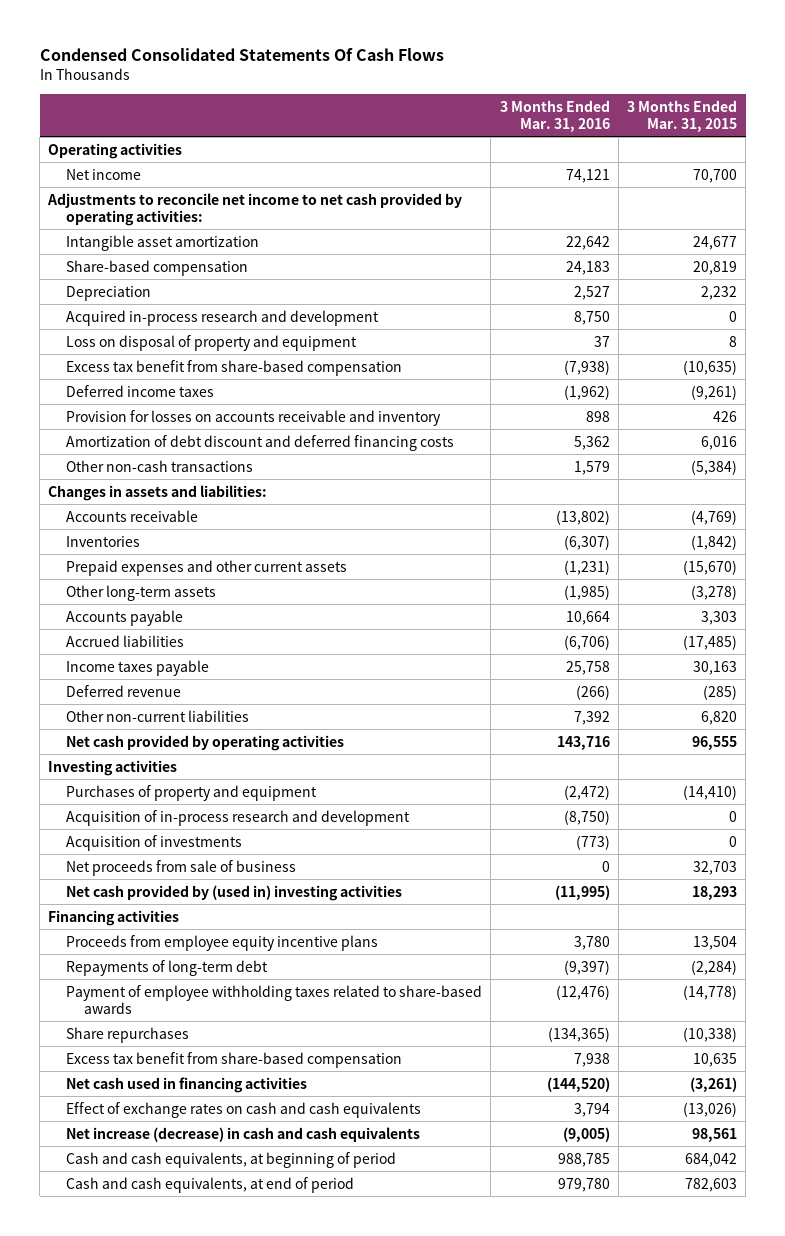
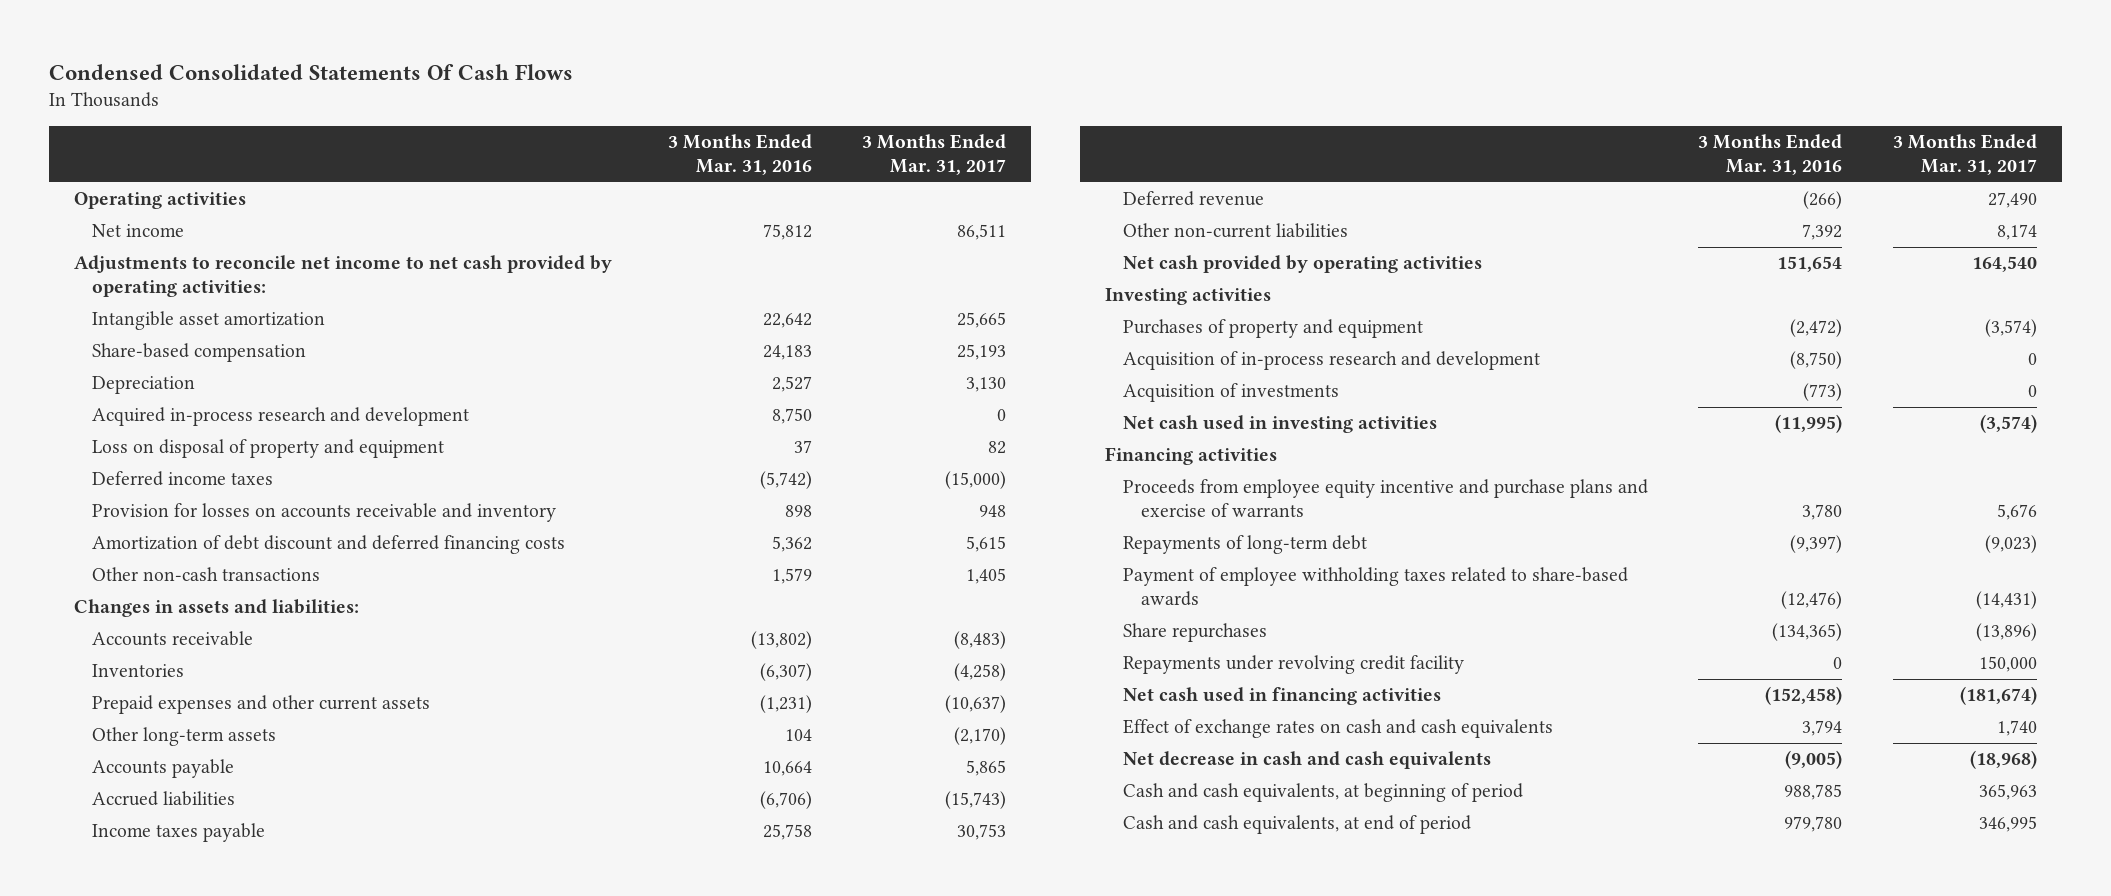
[627,99,738,132] 3 Months Ended Mar. 31, 2015 -> none
none -> [862,134,1007,176] 3 Months Ended Mar. 31, 2017
[565,168,610,183] 74,121 -> [762,224,812,241] 75,812
[66,359,403,376] Excess tax benefit from share-based compensation -> none
[563,384,610,400] (1,962) -> [759,471,812,490] (5,742)
[563,584,610,600] (1,985) -> [784,729,812,742] 104
[556,735,610,750] 143,716 -> [1777,256,1843,273] 151,654
[66,859,297,876] Net proceeds from sale of business -> none
[66,884,403,901] Net cash provided by (used in) investing activities -> [1123,415,1438,434] Net cash used in investing activities
[66,934,379,951] Proceeds from employee equity incentive plans -> [1123,479,1649,518] Proceeds from employee equity incentive and purchase plans and exercise of warrants
[66,1051,403,1068] Excess tax benefit from share-based compensation -> none
none -> [1123,655,1465,675] Repayments under revolving credit facility
[546,1076,610,1092] (144,520) -> [1765,686,1843,706] (152,458)
[66,1126,421,1142] Net increase (decrease) in cash and cash equivalents -> [1123,751,1492,770] Net decrease in cash and cash equivalents

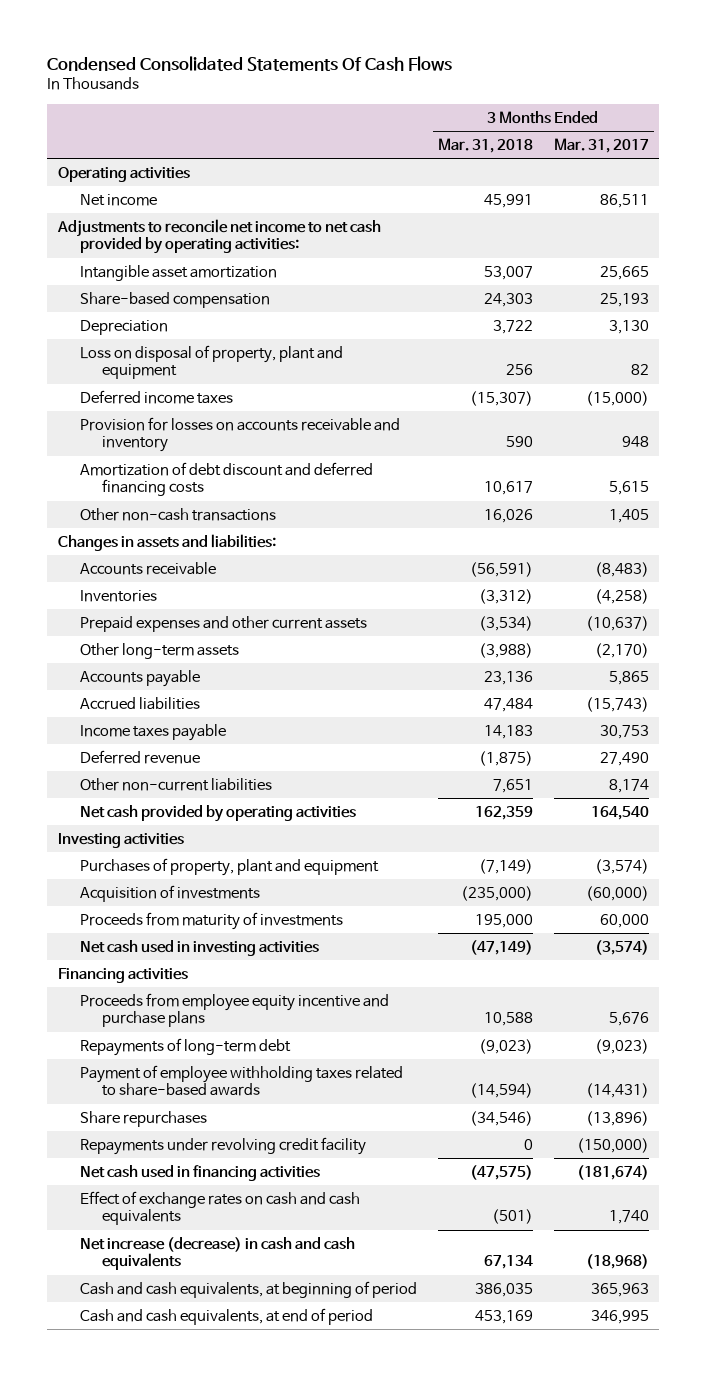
[667,134,812,176] 3 Months Ended Mar. 31, 2016 -> none
none -> [437,138,533,154] Mar. 31, 2018
[92,407,470,427] Acquired in-process research and development -> none
[92,439,445,459] Loss on disposal of property and equipment -> [80,344,344,380] Loss on disposal of property, plant and equipment
[1123,351,1541,371] Acquisition of in-process research and development -> none
[1123,319,1424,339] Purchases of property and equipment -> [80,857,380,876] Purchases of property, plant and equipment
[2027,385,2037,398] 0 -> [585,885,649,901] (60,000)
none -> [80,911,344,930] Proceeds from maturity of investments
[1123,479,1649,518] Proceeds from employee equity incentive and purchase plans and exercise of warrants -> [80,992,390,1028] Proceeds from employee equity incentive and purchase plans
[1978,656,2037,673] 150,000 -> [576,1137,649,1153] (150,000)
[1123,751,1492,770] Net decrease in cash and cash equivalents -> [80,1236,356,1271] Net increase (decrease) in cash and cash equivalents

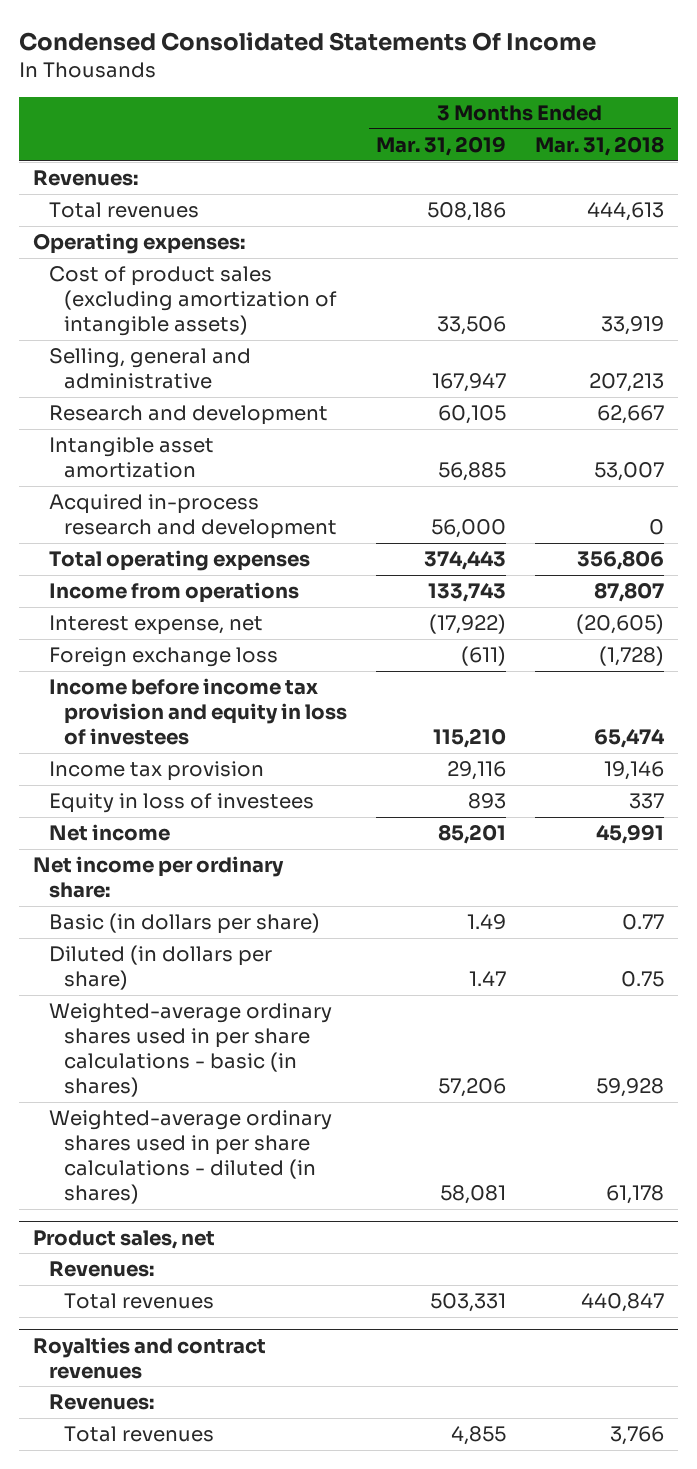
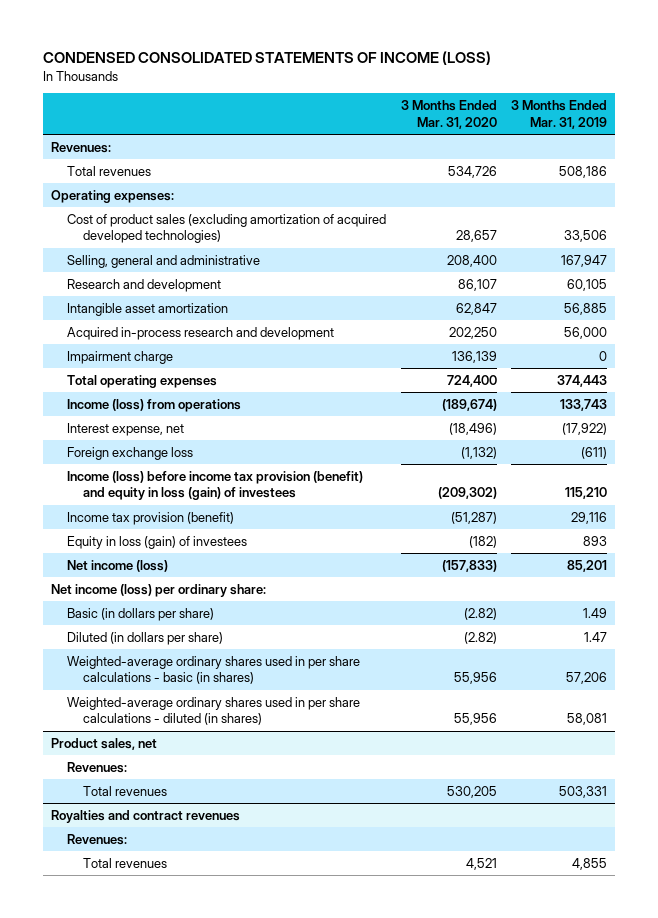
[18,31,596,51] Condensed Consolidated Statements Of Income -> [43,51,492,66] CONDENSED CONSOLIDATED STATEMENTS OF INCOME (LOSS)
[534,135,664,156] Mar. 31, 2018 -> none
none -> [400,100,497,129] 3 Months Ended Mar. 31, 2020
[48,266,338,337] Cost of product sales (excluding amortization of intangible assets) -> [66,213,386,244] Cost of product sales (excluding amortization of acquired developed technologies)
none -> [66,350,173,364] Impairment charge
[48,582,299,604] Income from operations -> [66,398,241,412] Income (loss) from operations
[48,678,348,746] Income before income tax provision and equity in loss of investees -> [66,470,363,501] Income (loss) before income tax provision (benefit) and equity in loss (gain) of investees
[48,761,264,782] Income tax provision -> [66,511,234,525] Income tax provision (benefit)
[48,793,314,814] Equity in loss of investees -> [66,535,247,549] Equity in loss (gain) of investees
[48,824,170,842] Net income -> [66,559,168,572] Net income (loss)
[33,856,285,899] Net income per ordinary share: -> [50,583,266,597] Net income (loss) per ordinary share:

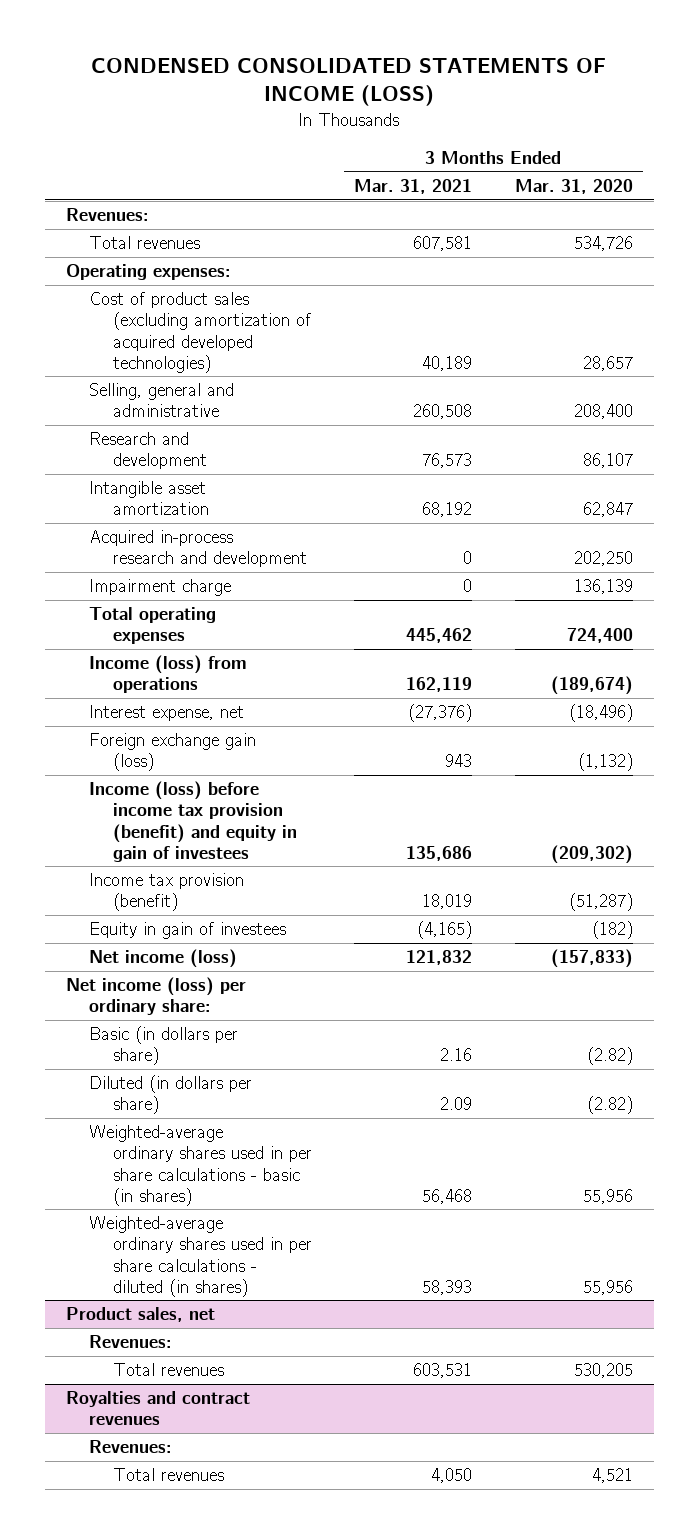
[511,100,608,129] 3 Months Ended Mar. 31, 2019 -> none
none -> [354,179,473,195] Mar. 31, 2021
[66,446,193,460] Foreign exchange loss -> [89,733,257,772] Foreign exchange gain (loss)
[66,470,363,501] Income (loss) before income tax provision (benefit) and equity in loss (gain) of investees -> [89,781,298,862] Income (loss) before income tax provision (benefit) and equity in gain of investees
[66,535,247,549] Equity in loss (gain) of investees -> [89,922,287,940] Equity in gain of investees

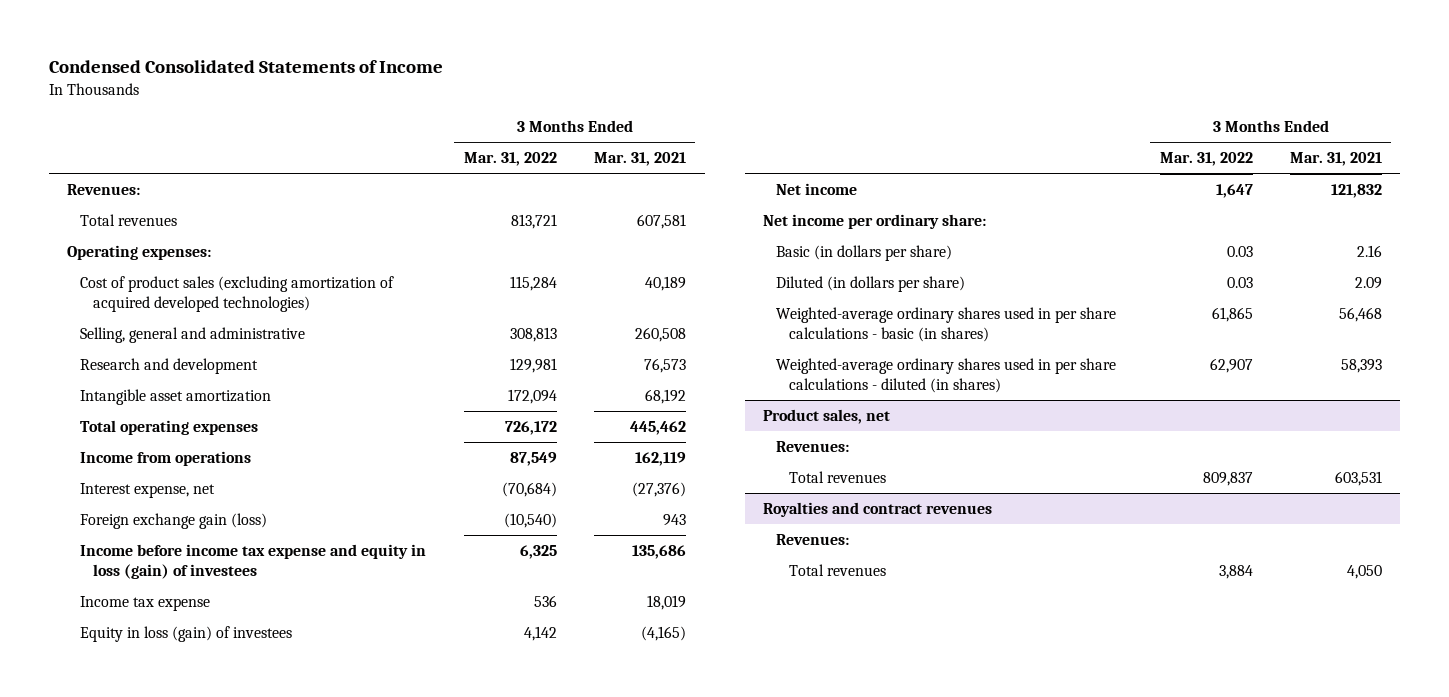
[91,57,607,107] CONDENSED CONSOLIDATED STATEMENTS OF INCOME (LOSS) -> [48,60,443,74] Condensed Consolidated Statements of Income
[514,179,633,195] Mar. 31, 2020 -> none
none -> [463,152,557,167] Mar. 31, 2022
[89,530,308,568] Acquired in-process research and development -> none
[89,579,232,597] Impairment charge -> none
[89,655,248,694] Income (loss) from operations -> [80,450,252,466] Income from operations
[89,781,298,862] Income (loss) before income tax provision (benefit) and equity in gain of investees -> [80,543,427,579] Income before income tax expense and equity in loss (gain) of investees
[89,873,245,912] Income tax provision (benefit) -> [80,595,211,611] Income tax expense
[89,922,287,940] Equity in gain of investees -> [80,625,293,642] Equity in loss (gain) of investees
[89,949,238,969] Net income (loss) -> [776,182,858,195] Net income
[65,977,246,1016] Net income (loss) per ordinary share: -> [763,213,987,229] Net income per ordinary share:

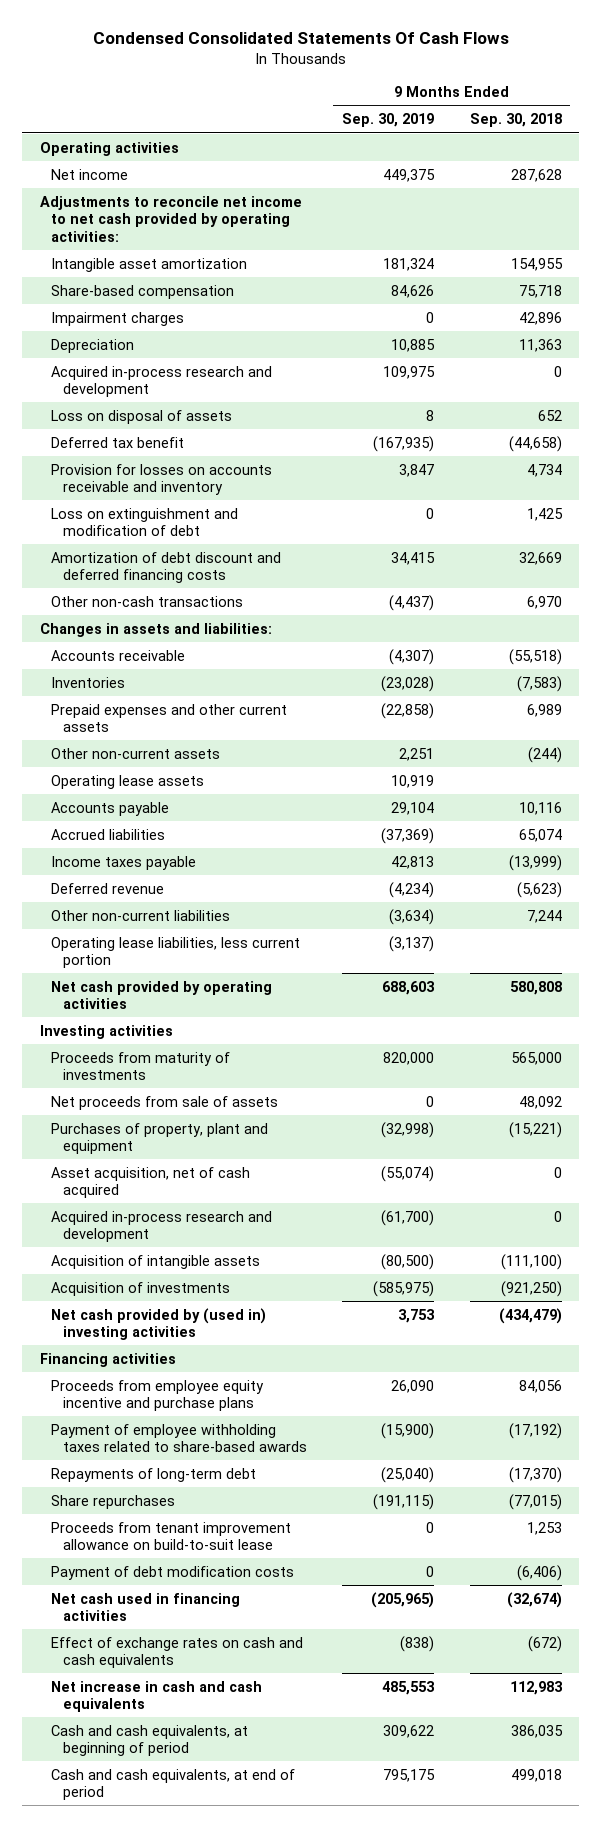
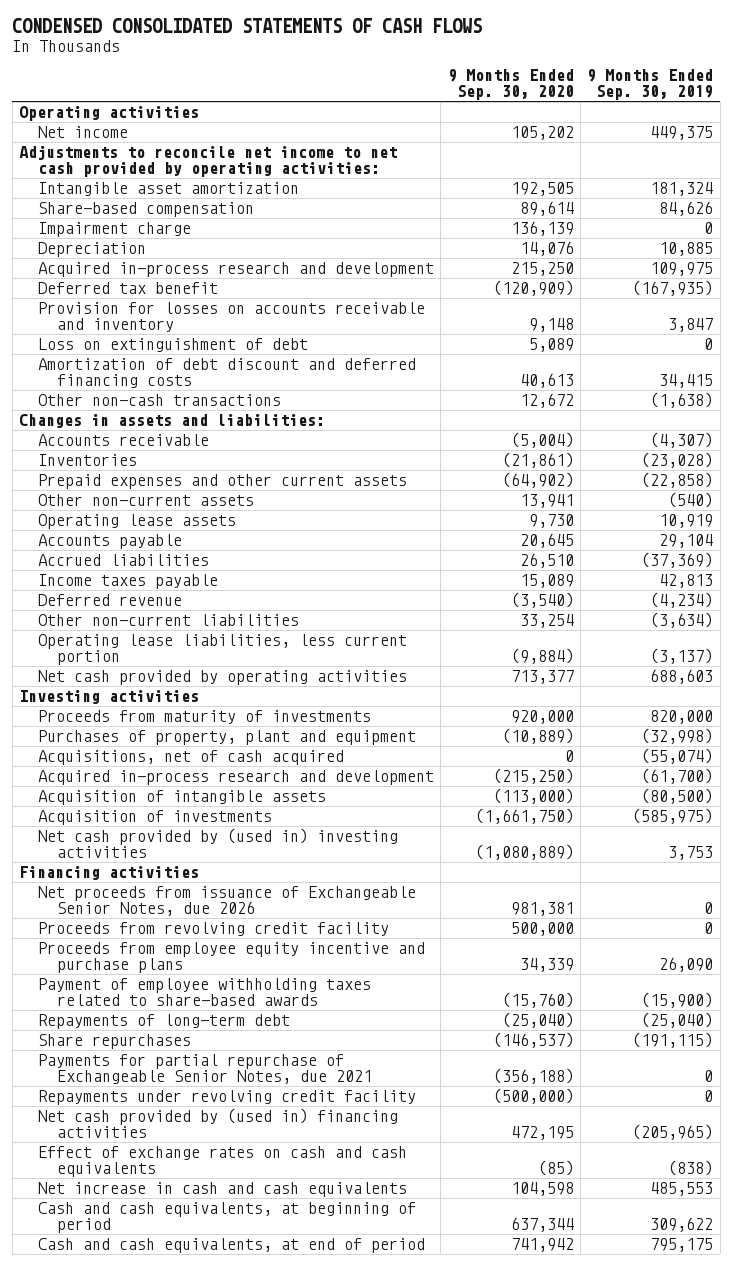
[92,32,509,45] Condensed Consolidated Statements Of Cash Flows -> [12,18,483,34] CONDENSED CONSOLIDATED STATEMENTS OF CASH FLOWS
[469,113,562,128] Sep. 30, 2018 -> none
none -> [447,69,574,101] 9 Months Ended Sep. 30, 2020
[51,311,185,326] Impairment charges -> [38,222,192,238] Impairment charge
[51,409,233,424] Loss on disposal of assets -> none
[51,507,239,537] Loss on extinguishment and modification of debt -> [38,338,309,353] Loss on extinguishment of debt
[389,594,435,611] (4,437) -> [650,392,714,409] (1,638)
[399,747,435,761] 2,251 -> [668,492,714,509] (540)
[51,1095,279,1110] Net proceeds from sale of assets -> none
[51,1166,251,1199] Asset acquisition, net of cash acquired -> [38,750,345,766] Acquisitions, net of cash acquired
none -> [38,886,417,917] Net proceeds from issuance of Exchangeable Senior Notes, due 2026
none -> [38,922,390,937] Proceeds from revolving credit facility
[51,1521,292,1551] Proceeds from tenant improvement allowance on build-to-suit lease -> none
[51,1565,295,1580] Payment of debt modification costs -> none
none -> [38,1054,373,1085] Payments for partial repurchase of Exchangeable Senior Notes, due 2021
none -> [38,1090,417,1106] Repayments under revolving credit facility
[51,1592,241,1622] Net cash used in financing activities -> [38,1108,399,1139] Net cash provided by (used in) financing activities

